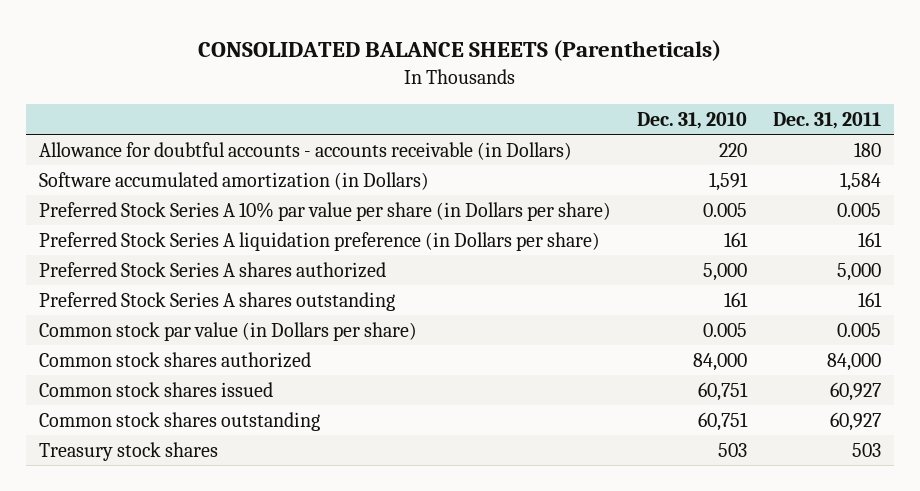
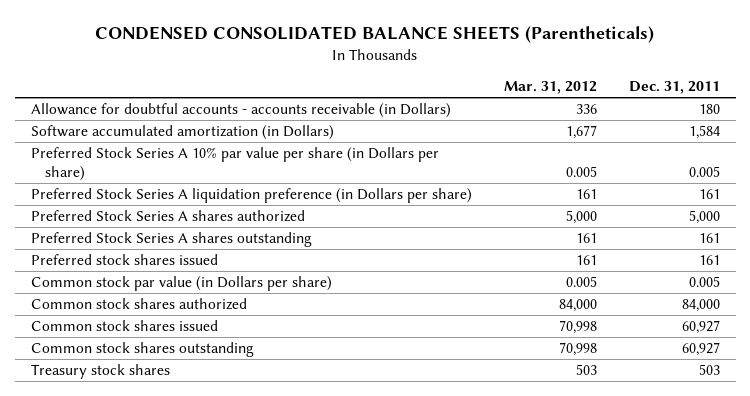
[198,40,722,62] CONSOLIDATED BALANCE SHEETS (Parentheticals) -> [95,25,655,43] CONDENSED CONSOLIDATED BALANCE SHEETS (Parentheticals)
[637,112,748,130] Dec. 31, 2010 -> none
none -> [503,81,597,95] Mar. 31, 2012
none -> [30,254,218,266] Preferred stock shares issued

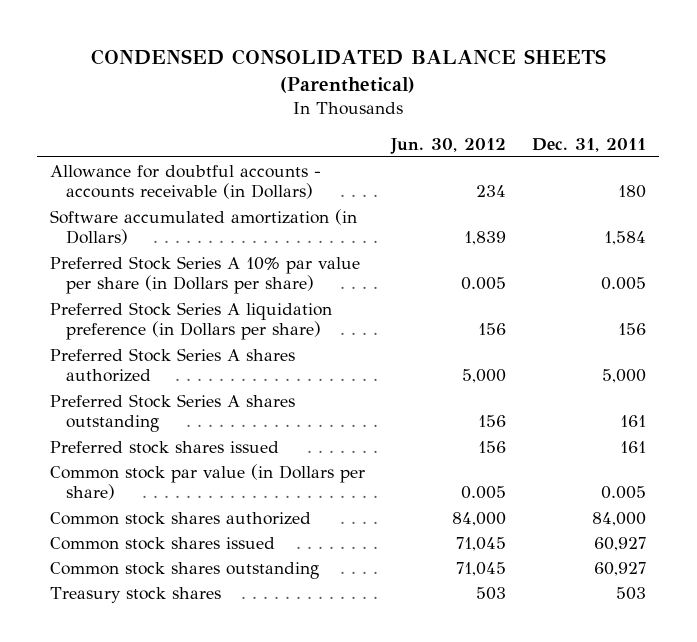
[95,25,655,43] CONDENSED CONSOLIDATED BALANCE SHEETS (Parentheticals) -> [91,49,607,94] CONDENSED CONSOLIDATED BALANCE SHEETS (Parenthetical)
[503,81,597,95] Mar. 31, 2012 -> none
none -> [390,138,507,155] Jun. 30, 2012
[698,189,720,200] 161 -> [618,323,647,336] 156

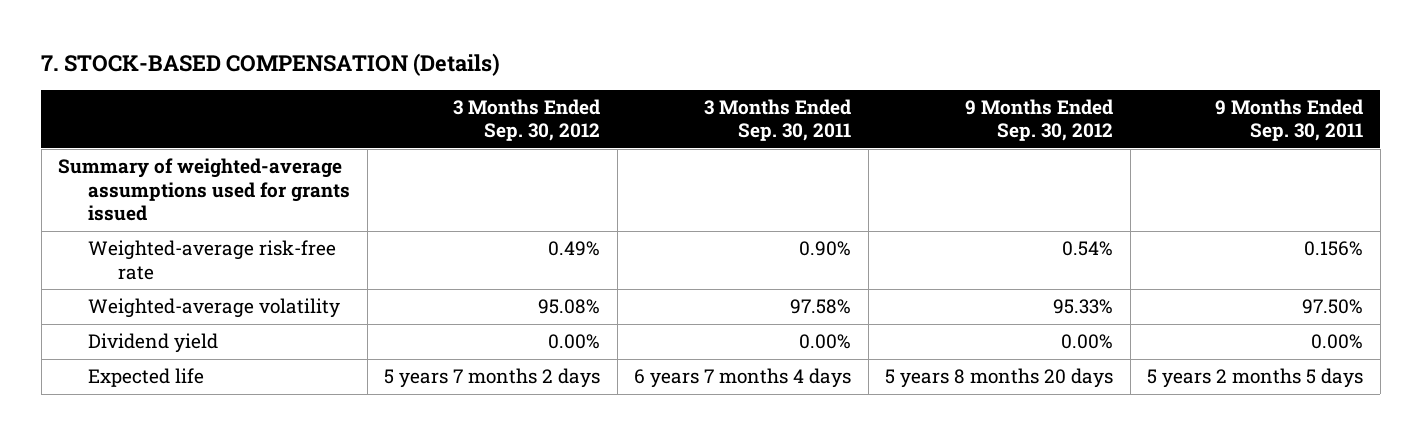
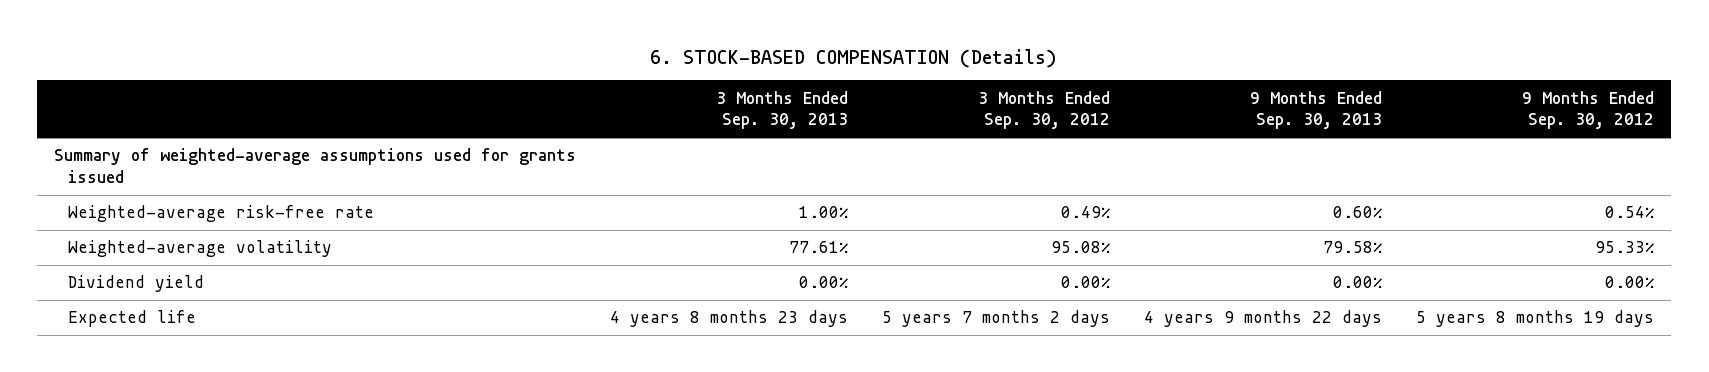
[41,52,501,76] 7. STOCK-BASED COMPENSATION (Details) -> [650,48,1058,68] 6. STOCK-BASED COMPENSATION (Details)
[704,98,852,142] 3 Months Ended Sep. 30, 2011 -> none
[1215,98,1364,142] 9 Months Ended Sep. 30, 2011 -> none
none -> [716,90,849,130] 3 Months Ended Sep. 30, 2013
none -> [1250,90,1383,130] 9 Months Ended Sep. 30, 2013
[885,368,1114,389] 5 years 8 months 20 days -> [1416,310,1655,328] 5 years 8 months 19 days

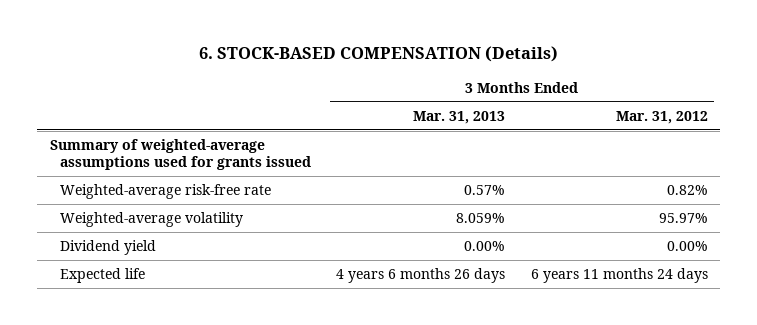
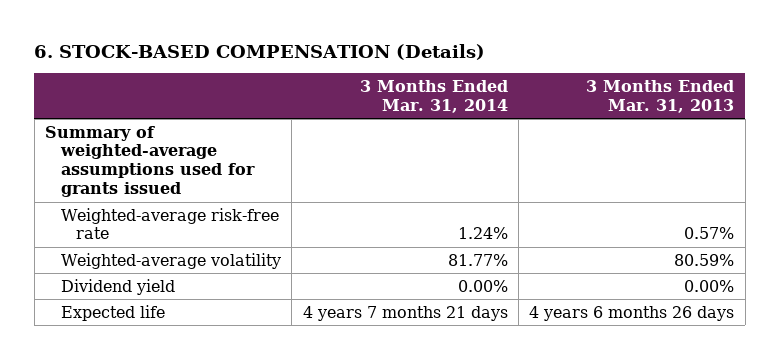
[615,110,708,124] Mar. 31, 2012 -> none
none -> [359,79,508,113] 3 Months Ended Mar. 31, 2014
[456,213,506,224] 8.059% -> [674,253,735,266] 80.59%

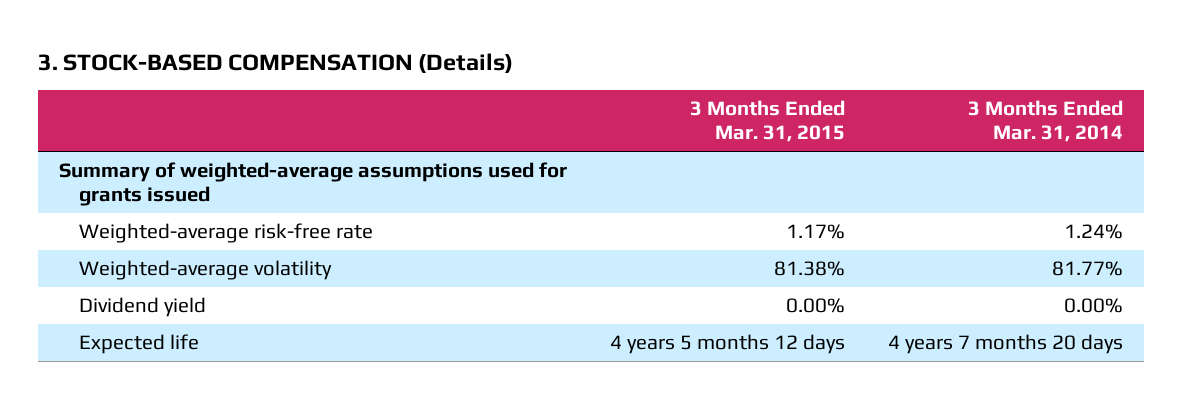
[34,44,486,61] 6. STOCK-BASED COMPENSATION (Details) -> [38,52,514,73] 3. STOCK-BASED COMPENSATION (Details)
[586,79,735,113] 3 Months Ended Mar. 31, 2013 -> none
none -> [690,100,846,143] 3 Months Ended Mar. 31, 2015
[302,305,508,321] 4 years 7 months 21 days -> [887,334,1123,355] 4 years 7 months 20 days

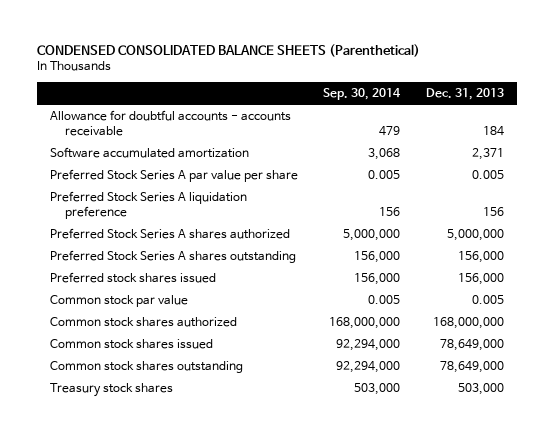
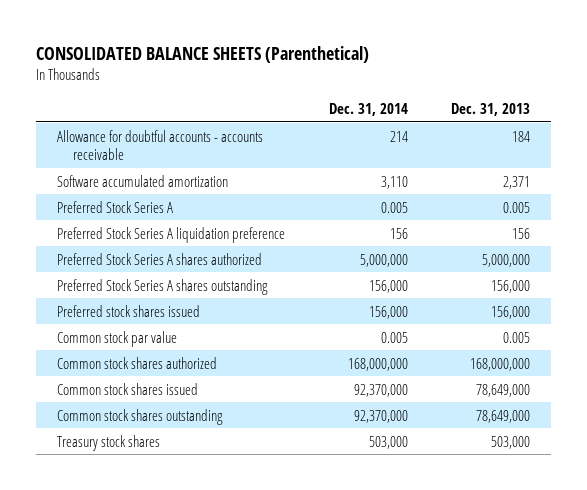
[36,43,420,57] CONDENSED CONSOLIDATED BALANCE SHEETS (Parenthetical) -> [35,45,369,63] CONSOLIDATED BALANCE SHEETS (Parenthetical)
[323,88,402,101] Sep. 30, 2014 -> none
none -> [328,102,408,116] Dec. 31, 2014
[49,169,298,183] Preferred Stock Series A par value per share -> [57,200,174,213] Preferred Stock Series A

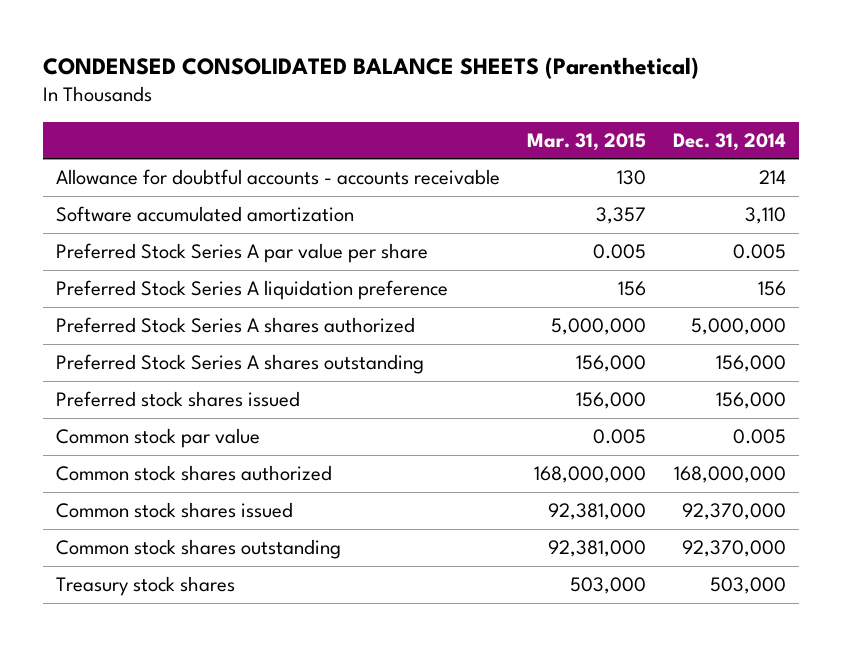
[35,45,369,63] CONSOLIDATED BALANCE SHEETS (Parenthetical) -> [42,56,699,79] CONDENSED CONSOLIDATED BALANCE SHEETS (Parenthetical)
[450,102,530,116] Dec. 31, 2013 -> none
none -> [526,132,646,151] Mar. 31, 2015
[57,200,174,213] Preferred Stock Series A -> [56,242,429,263] Preferred Stock Series A par value per share

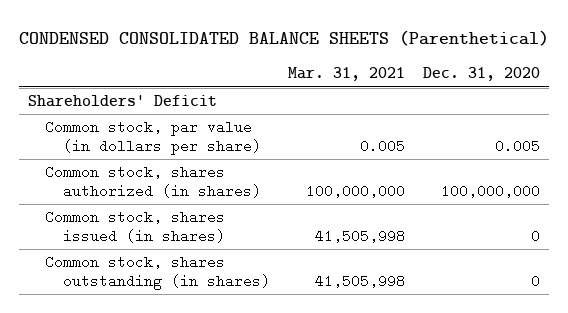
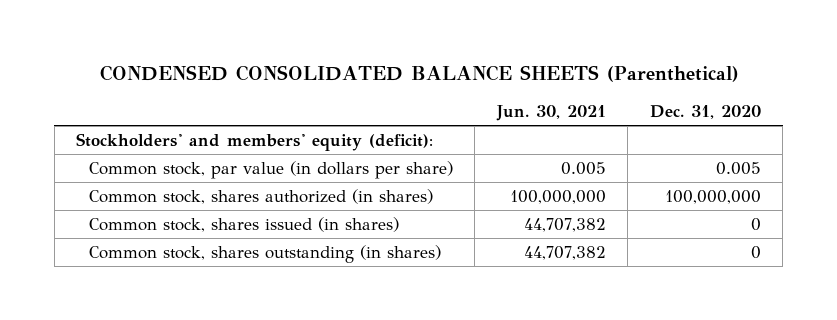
[288,67,406,82] Mar. 31, 2021 -> none
none -> [495,105,606,122] Jun. 30, 2021
[27,95,217,108] Shareholders' Deficit -> [76,132,434,151] Stockholders' and members' equity (deficit):

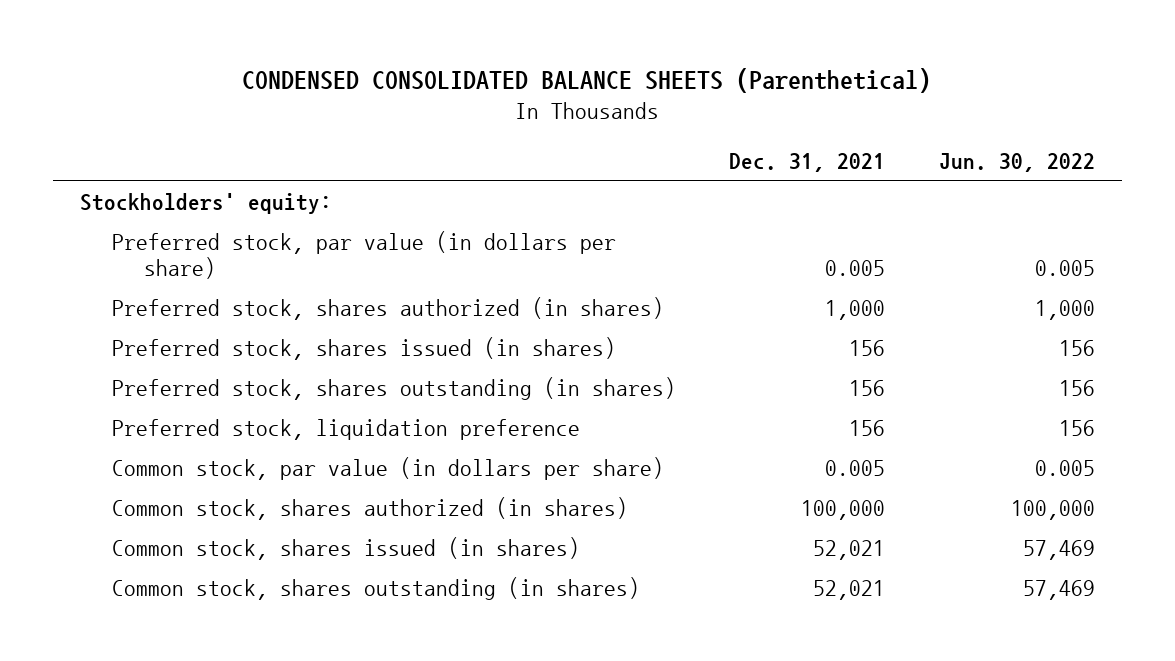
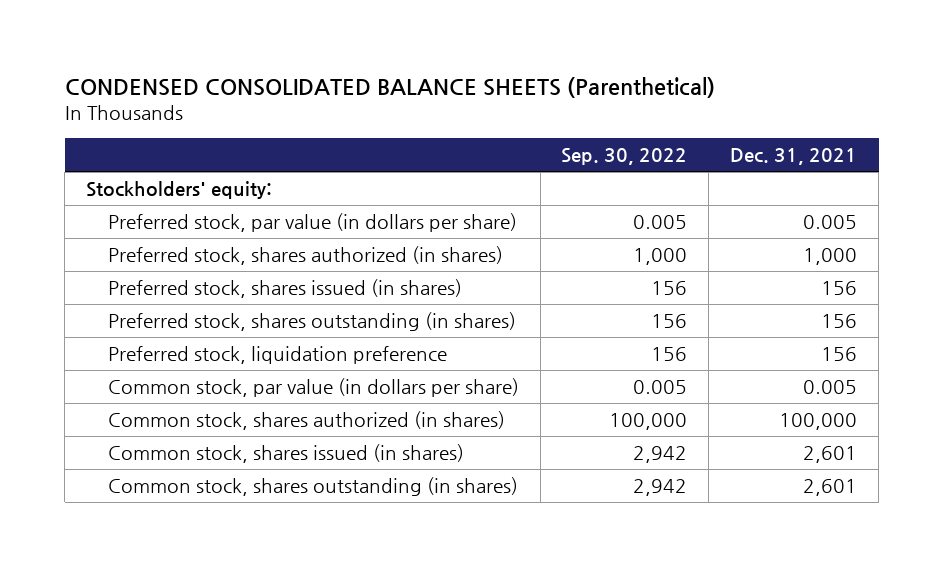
[939,152,1096,172] Jun. 30, 2022 -> none
none -> [561,148,688,166] Sep. 30, 2022
[813,540,886,561] 52,021 -> [803,446,858,464] 2,601
[813,580,886,601] 52,021 -> [803,479,858,497] 2,601

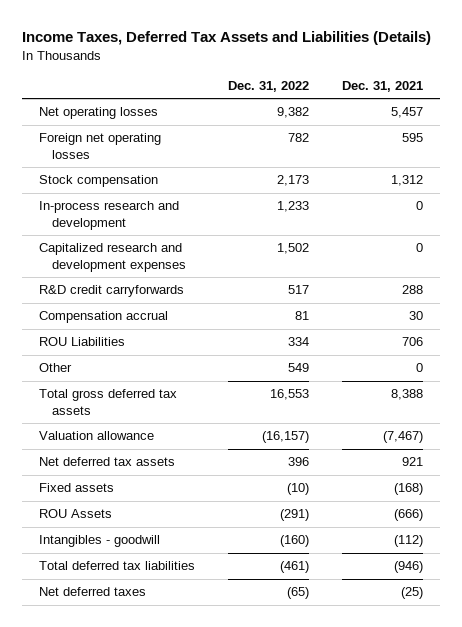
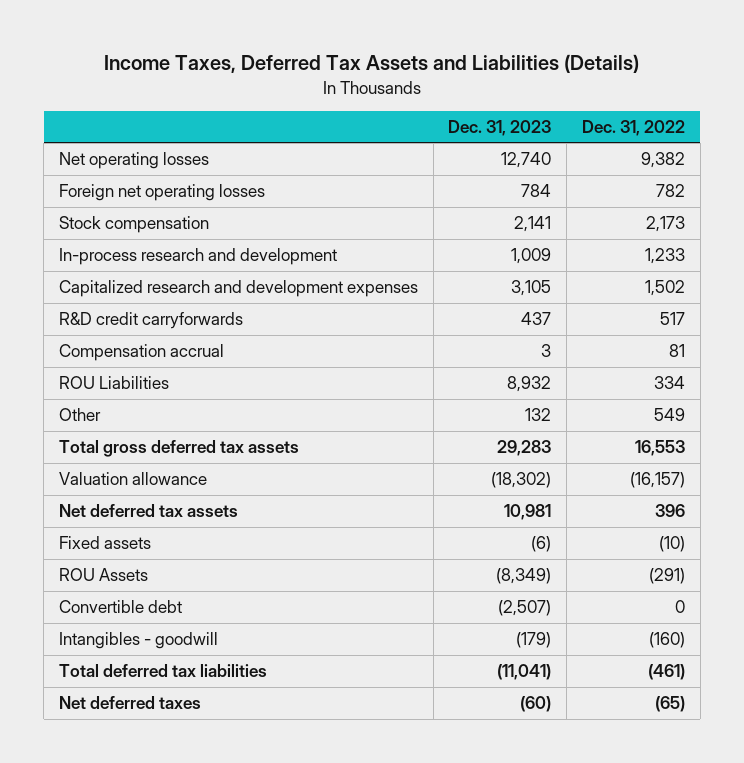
[342,80,424,92] Dec. 31, 2021 -> none
none -> [448,119,552,136] Dec. 31, 2023
none -> [58,600,182,614] Convertible debt

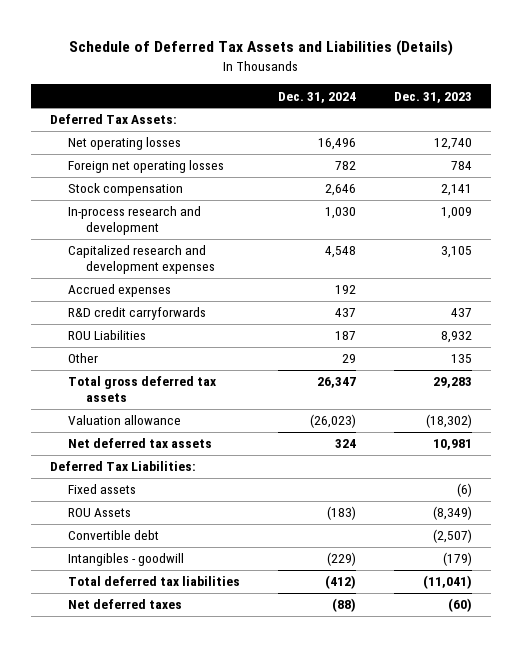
[103,54,639,74] Income Taxes, Deferred Tax Assets and Liabilities (Details) -> [69,40,454,57] Schedule of Deferred Tax Assets and Liabilities (Details)
[582,119,686,136] Dec. 31, 2022 -> none
none -> [278,91,357,103] Dec. 31, 2024
none -> [49,114,177,125] Deferred Tax Assets:
none -> [67,284,171,298] Accrued expenses
[58,344,224,362] Compensation accrual -> none
[525,408,552,422] 132 -> [451,354,473,364] 135
none -> [49,461,196,472] Deferred Tax Liabilities:

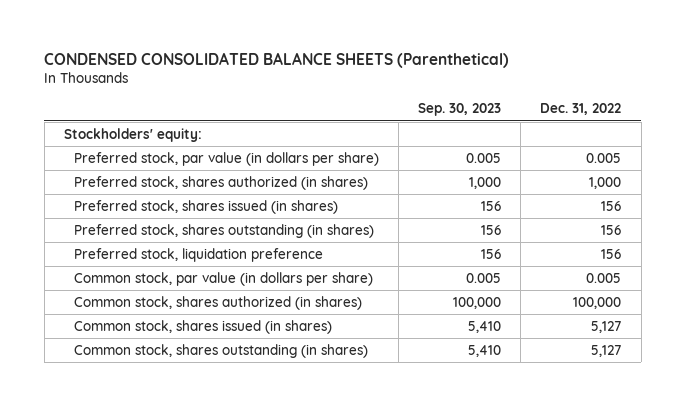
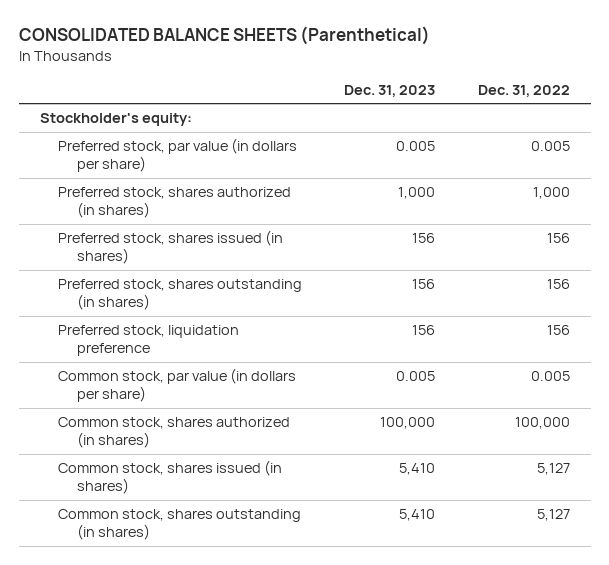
[44,51,510,68] CONDENSED CONSOLIDATED BALANCE SHEETS (Parenthetical) -> [18,26,430,46] CONSOLIDATED BALANCE SHEETS (Parenthetical)
[418,103,502,117] Sep. 30, 2023 -> none
none -> [344,84,436,97] Dec. 31, 2023
[63,127,202,142] Stockholders' equity: -> [39,113,192,127] Stockholder's equity:

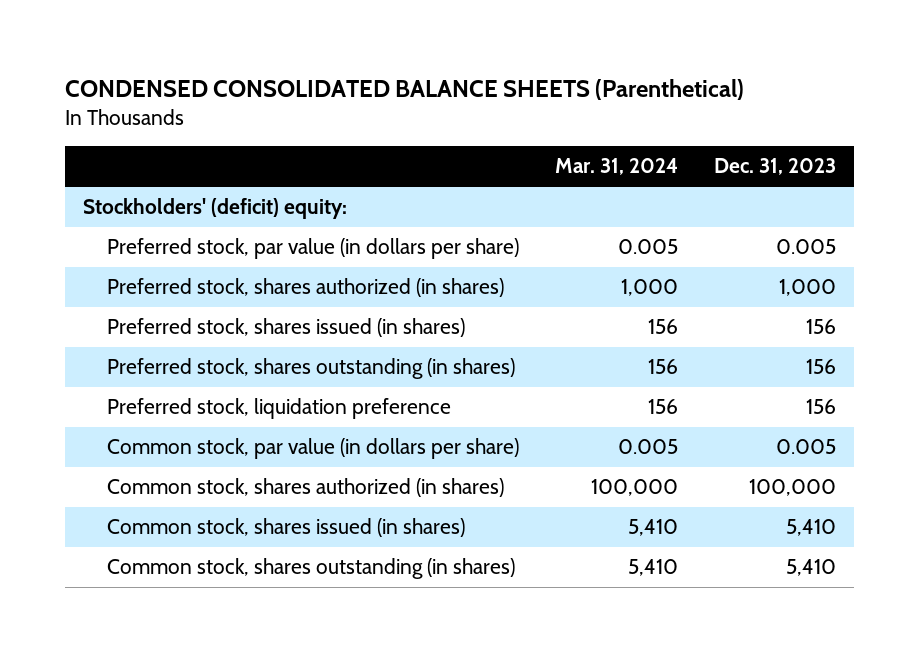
[18,26,430,46] CONSOLIDATED BALANCE SHEETS (Parenthetical) -> [64,78,744,100] CONDENSED CONSOLIDATED BALANCE SHEETS (Parenthetical)
[477,84,570,97] Dec. 31, 2022 -> none
none -> [555,158,679,176] Mar. 31, 2024
[39,113,192,127] Stockholder's equity: -> [82,198,347,220] Stockholders' (deficit) equity:

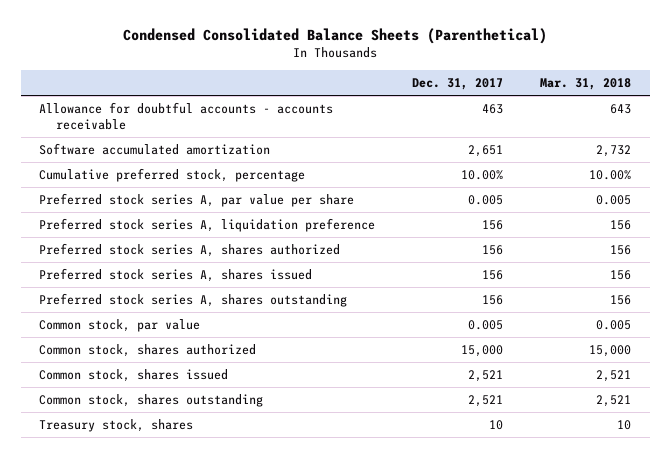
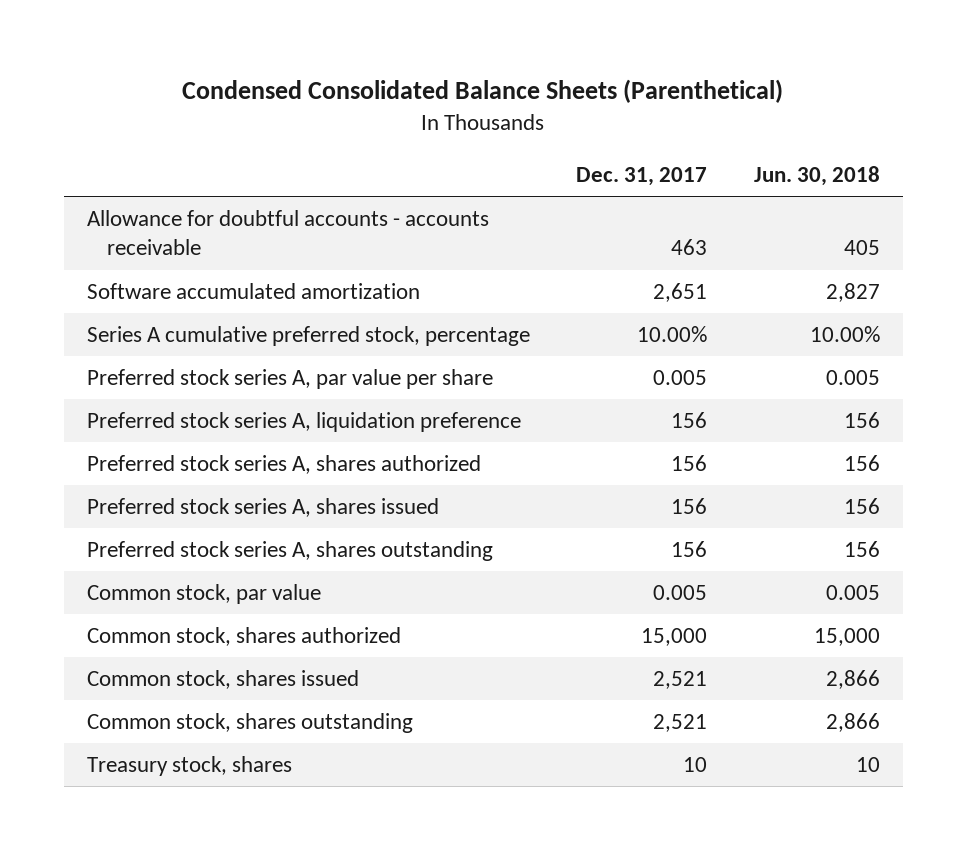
[540,77,632,90] Mar. 31, 2018 -> none
none -> [753,165,880,186] Jun. 30, 2018
[39,168,306,183] Cumulative preferred stock, percentage -> [87,326,531,347] Series A cumulative preferred stock, percentage

